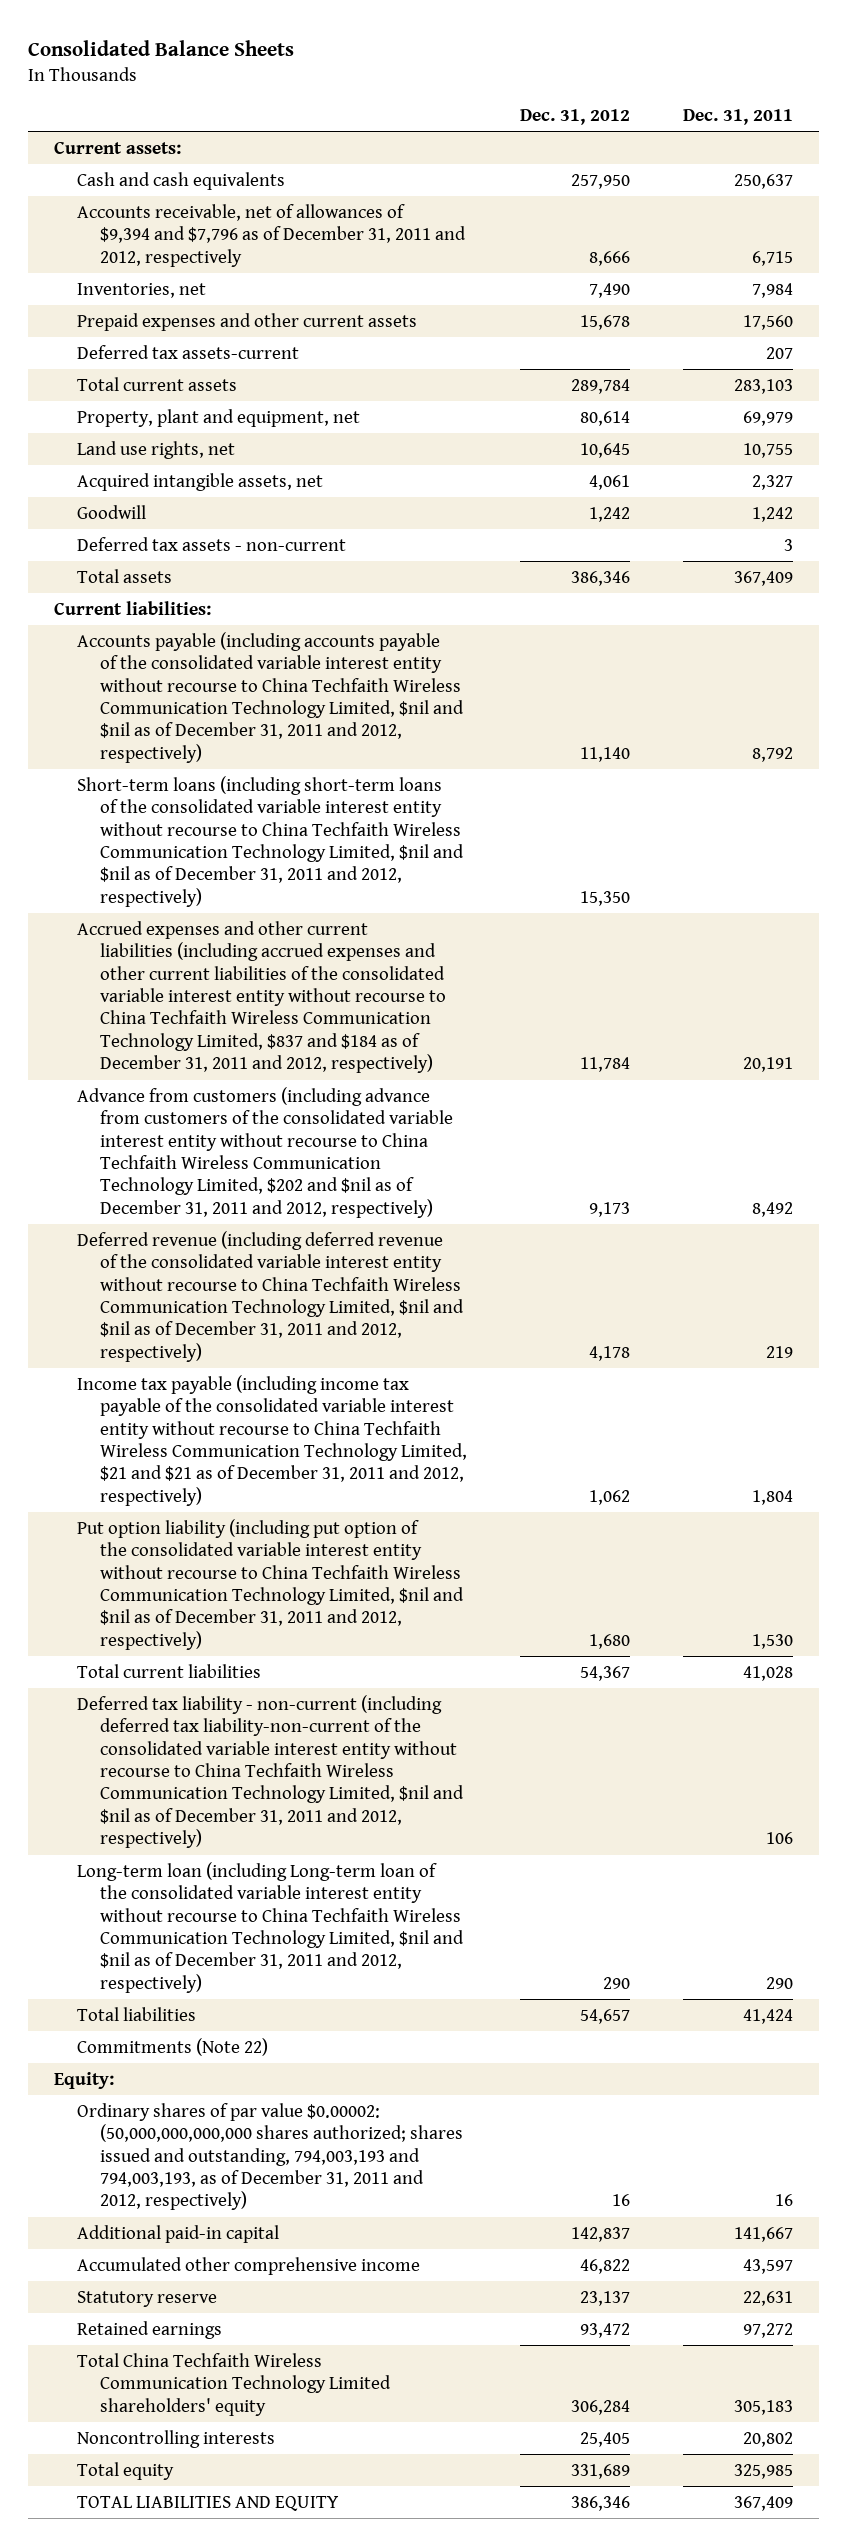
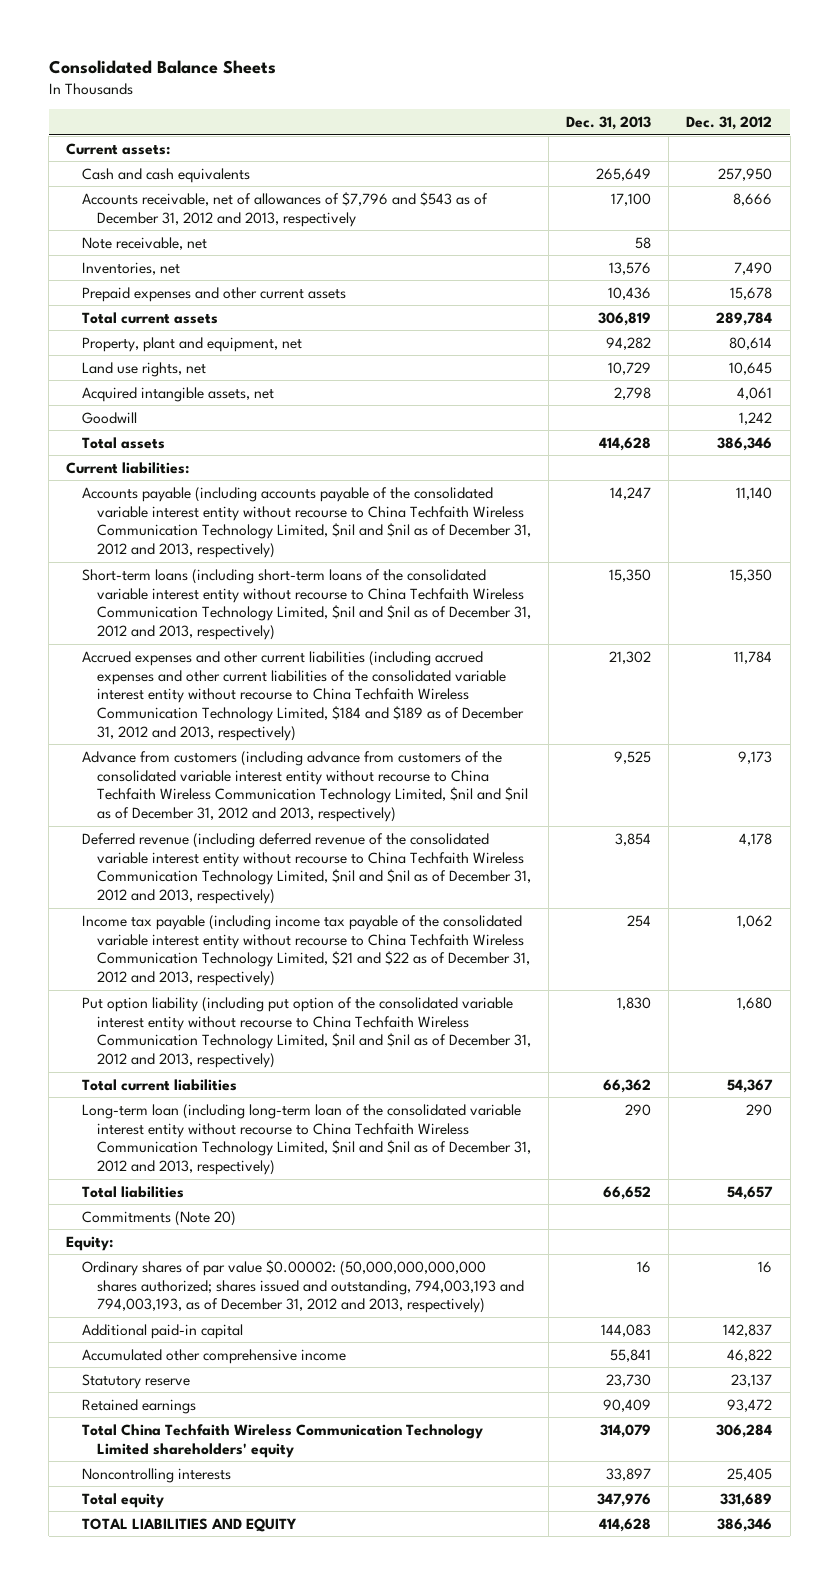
[682,108,793,125] Dec. 31, 2011 -> none
none -> [566,116,652,131] Dec. 31, 2013
[77,203,466,267] Accounts receivable, net of allowances of $9,394 and $7,796 as of December 31, 2011 and 2012, respectively -> [81,191,488,227] Accounts receivable, net of allowances of $7,796 and $543 as of December 31, 2012 and 2013, respectively
none -> [81,236,207,250] Note receivable, net
[77,344,300,359] Deferred tax assets-current -> none
[77,536,347,551] Deferred tax assets - non-current -> none
[77,631,464,763] Accounts payable (including accounts payable of the consolidated variable interest entity without recourse to China Techfaith Wireless Communication Technology Limited, $nil and $nil as of December 31, 2011 and 2012, respectively) -> [81,486,531,559] Accounts payable (including accounts payable of the consolidated variable interest entity without recourse to China Techfaith Wireless Communication Technology Limited, $nil and $nil as of December 31, 2012 and 2013, respectively)
[77,775,464,907] Short-term loans (including short-term loans of the consolidated variable interest entity without recourse to China Techfaith Wireless Communication Technology Limited, $nil and $nil as of December 31, 2011 and 2012, respectively) -> [81,568,531,641] Short-term loans (including short-term loans of the consolidated variable interest entity without recourse to China Techfaith Wireless Communication Technology Limited, $nil and $nil as of December 31, 2012 and 2013, respectively)
[77,920,446,1074] Accrued expenses and other current liabilities (including accrued expenses and other current liabilities of the consolidated variable interest entity without recourse to China Techfaith Wireless Communication Technology Limited, $837 and $184 as of December 31, 2011 and 2012, respectively) -> [81,650,524,741] Accrued expenses and other current liabilities (including accrued expenses and other current liabilities of the consolidated variable interest entity without recourse to China Techfaith Wireless Communication Technology Limited, $184 and $189 as of December 31, 2012 and 2013, respectively)
[77,1086,453,1218] Advance from customers (including advance from customers of the consolidated variable interest entity without recourse to China Techfaith Wireless Communication Technology Limited, $202 and $nil as of December 31, 2011 and 2012, respectively) -> [81,750,528,823] Advance from customers (including advance from customers of the consolidated variable interest entity without recourse to China Techfaith Wireless Communication Technology Limited, $nil and $nil as of December 31, 2012 and 2013, respectively)
[77,1230,464,1362] Deferred revenue (including deferred revenue of the consolidated variable interest entity without recourse to China Techfaith Wireless Communication Technology Limited, $nil and $nil as of December 31, 2011 and 2012, respectively) -> [81,832,531,905] Deferred revenue (including deferred revenue of the consolidated variable interest entity without recourse to China Techfaith Wireless Communication Technology Limited, $nil and $nil as of December 31, 2012 and 2013, respectively)
[77,1374,467,1506] Income tax payable (including income tax payable of the consolidated variable interest entity without recourse to China Techfaith Wireless Communication Technology Limited, $21 and $21 as of December 31, 2011 and 2012, respectively) -> [81,914,530,987] Income tax payable (including income tax payable of the consolidated variable interest entity without recourse to China Techfaith Wireless Communication Technology Limited, $21 and $22 as of December 31, 2012 and 2013, respectively)
[77,1518,464,1650] Put option liability (including put option of the consolidated variable interest entity without recourse to China Techfaith Wireless Communication Technology Limited, $nil and $nil as of December 31, 2011 and 2012, respectively) -> [81,996,531,1069] Put option liability (including put option of the consolidated variable interest entity without recourse to China Techfaith Wireless Communication Technology Limited, $nil and $nil as of December 31, 2012 and 2013, respectively)
[77,1694,464,1849] Deferred tax liability - non-current (including deferred tax liability-non-current of the consolidated variable interest entity without recourse to China Techfaith Wireless Communication Technology Limited, $nil and $nil as of December 31, 2011 and 2012, respectively) -> none
[77,1861,464,1993] Long-term loan (including Long-term loan of the consolidated variable interest entity without recourse to China Techfaith Wireless Communication Technology Limited, $nil and $nil as of December 31, 2011 and 2012, respectively) -> [81,1103,531,1176] Long-term loan (including long-term loan of the consolidated variable interest entity without recourse to China Techfaith Wireless Communication Technology Limited, $nil and $nil as of December 31, 2012 and 2013, respectively)
[77,2037,269,2056] Commitments (Note 22) -> [81,1210,236,1226] Commitments (Note 20)
[77,2102,463,2211] Ordinary shares of par value $0.00002: (50,000,000,000,000 shares authorized; shares issued and outstanding, 794,003,193 and 794,003,193, as of December 31, 2011 and 2012, respectively) -> [81,1259,524,1314] Ordinary shares of par value $0.00002: (50,000,000,000,000 shares authorized; shares issued and outstanding, 794,003,193 and 794,003,193, as of December 31, 2012 and 2013, respectively)

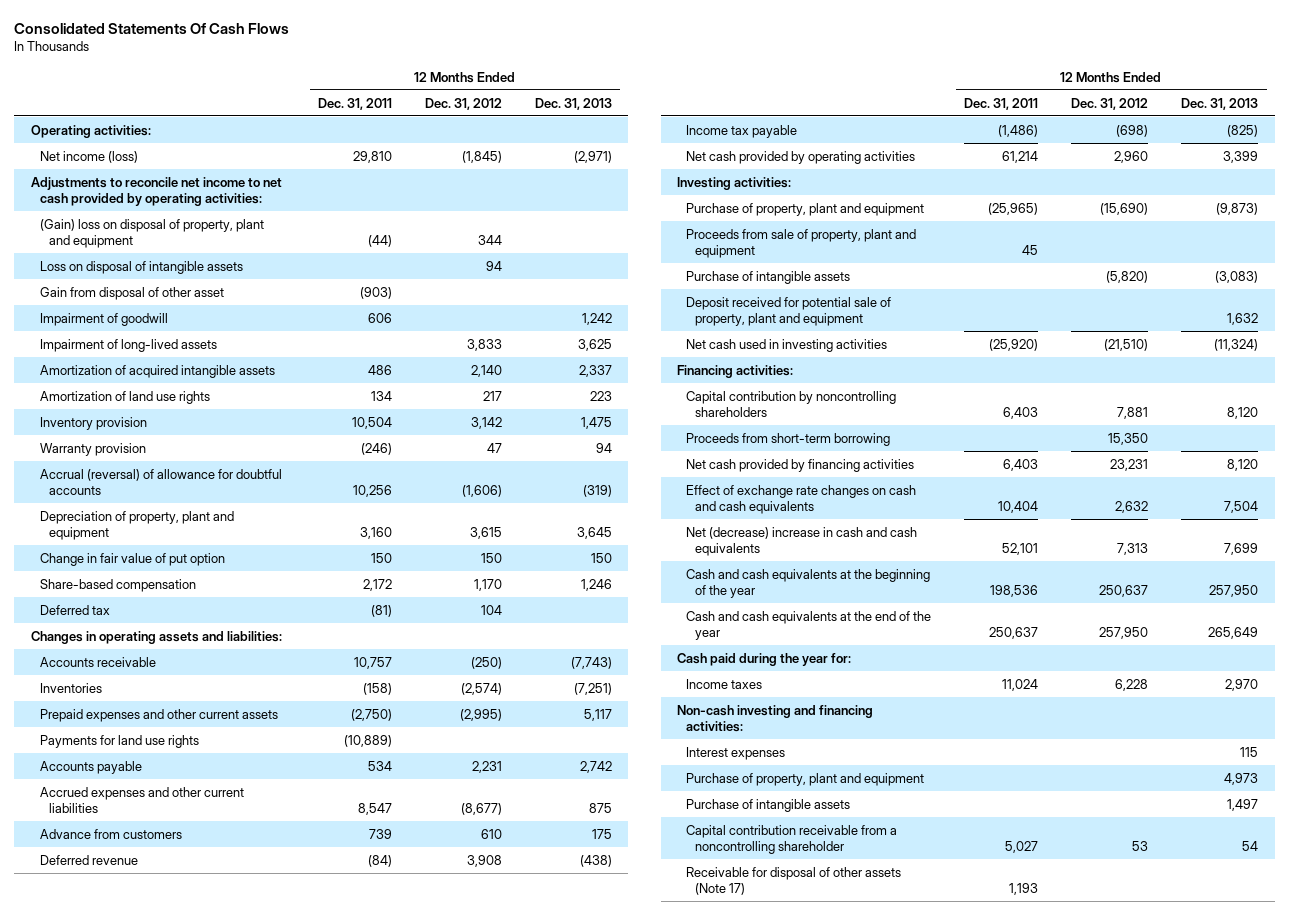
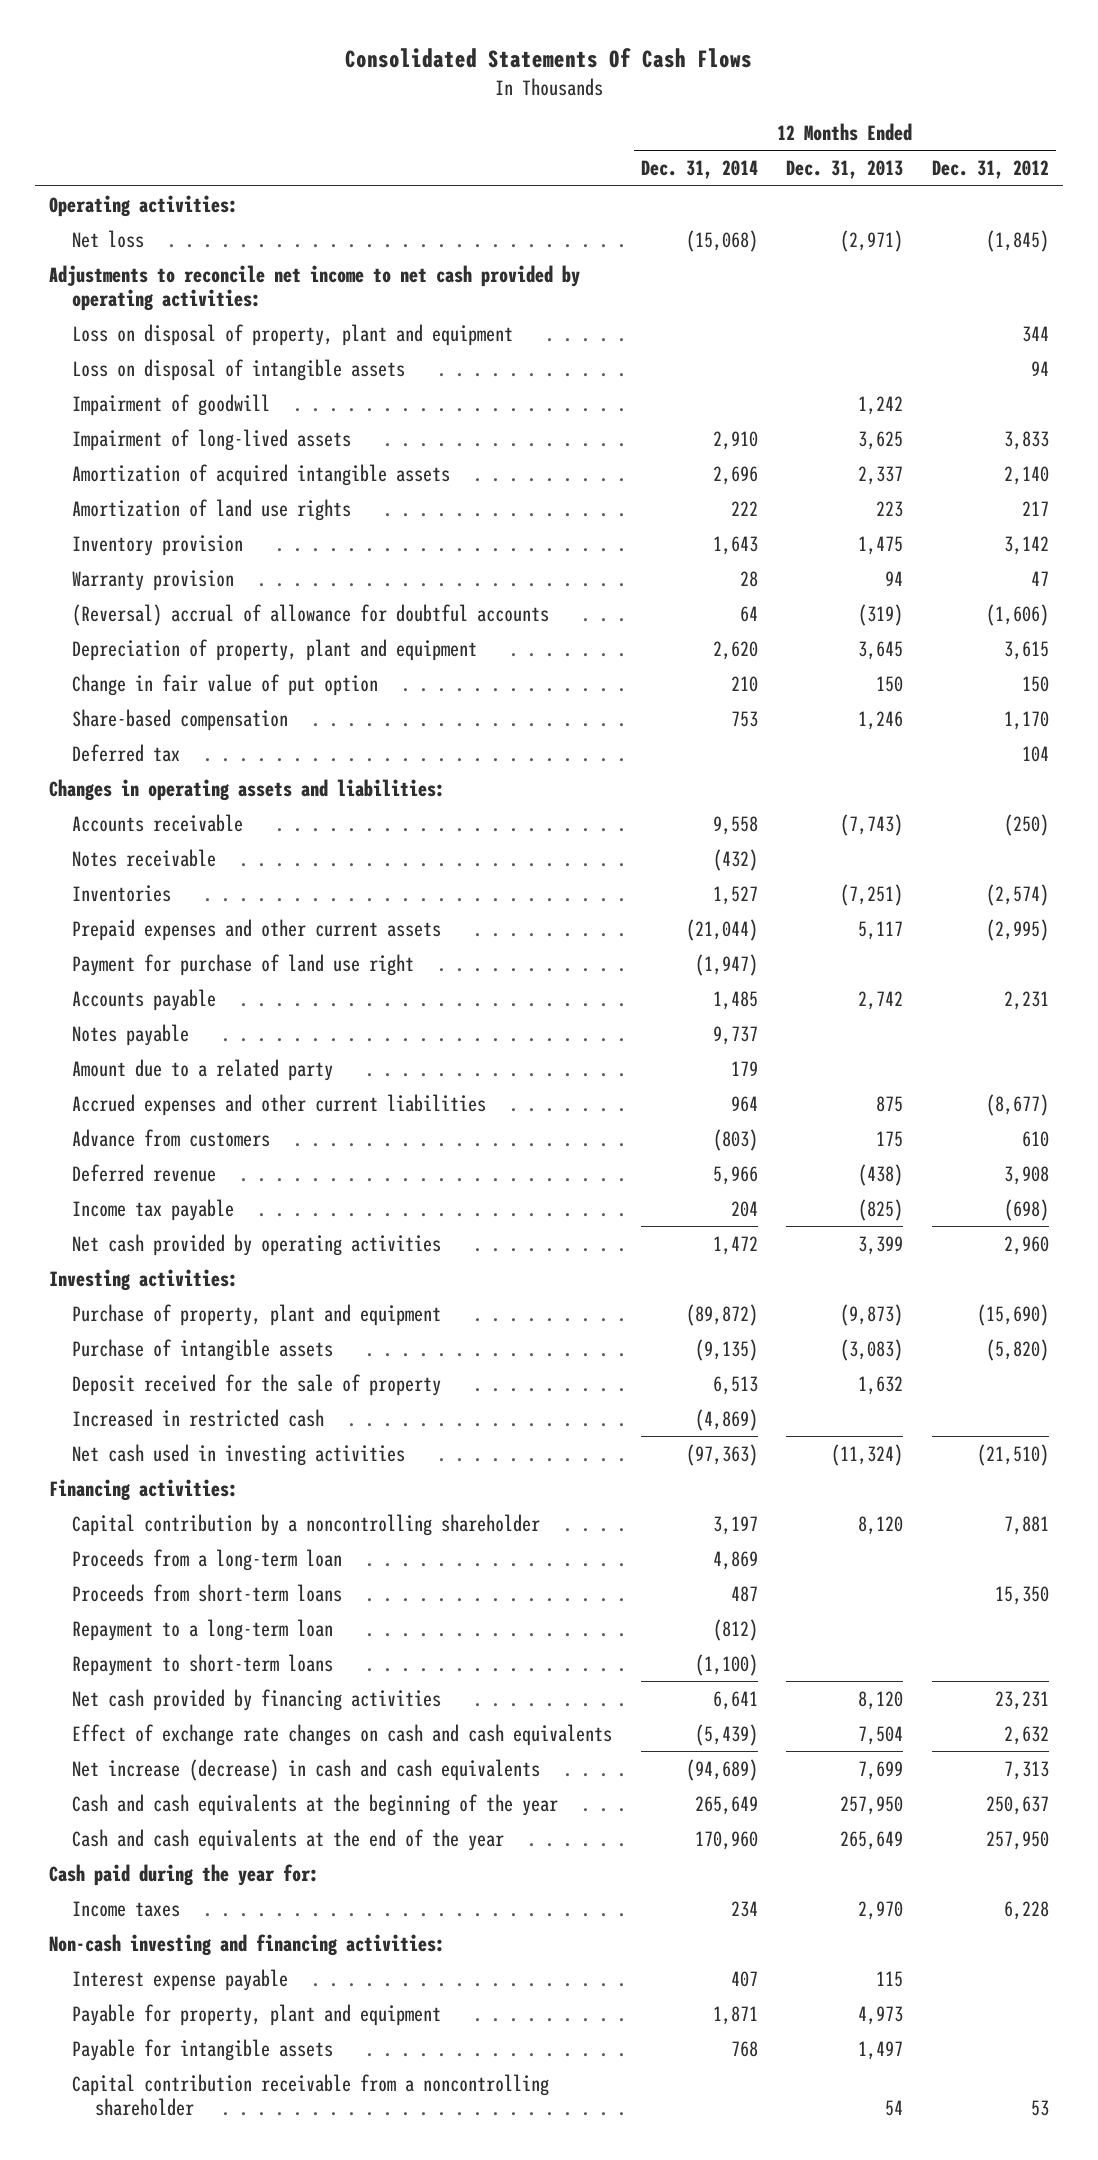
[317,97,392,110] Dec. 31, 2011 -> none
none -> [640,160,758,180] Dec. 31, 2014
[39,150,138,163] Net income (loss) -> [72,229,145,248] Net loss
[39,218,264,249] (Gain) loss on disposal of property, plant and equipment -> [72,323,514,346] Loss on disposal of property, plant and equipment
[39,286,224,300] Gain from disposal of other asset -> none
[39,468,282,496] Accrual (reversal) of allowance for doubtful accounts -> [72,603,550,626] (Reversal) accrual of allowance for doubtful accounts
none -> [72,848,217,867] Notes receivable
[39,734,199,748] Payments for land use rights -> [72,953,415,976] Payment for purchase of land use right
none -> [72,1023,190,1046] Notes payable
none -> [72,1058,334,1081] Amount due to a related party
[686,228,917,259] Proceeds from sale of property, plant and equipment -> none
[686,296,892,327] Deposit received for potential sale of property, plant and equipment -> [72,1373,442,1396] Deposit received for the sale of property
none -> [72,1408,325,1427] Increased in restricted cash
[686,390,897,418] Capital contribution by noncontrolling shareholders -> [72,1513,541,1536] Capital contribution by a noncontrolling shareholder
none -> [72,1548,343,1571] Proceeds from a long-term loan
[686,432,891,446] Proceeds from short-term borrowing -> [72,1583,343,1602] Proceeds from short-term loans
none -> [72,1618,334,1641] Repayment to a long-term loan
none -> [72,1653,334,1676] Repayment to short-term loans
[686,526,918,557] Net (decrease) increase in cash and cash equivalents -> [72,1758,541,1781] Net increase (decrease) in cash and cash equivalents
[686,746,786,760] Interest expenses -> [72,1968,289,1991] Interest expense payable
[686,772,925,786] Purchase of property, plant and equipment -> [72,2003,442,2026] Payable for property, plant and equipment
[686,798,851,812] Purchase of intangible assets -> [72,2038,334,2061] Payable for intangible assets
[686,866,902,896] Receivable for disposal of other assets (Note 17) -> none

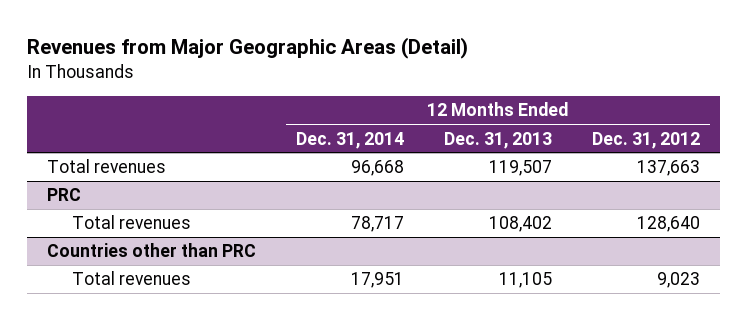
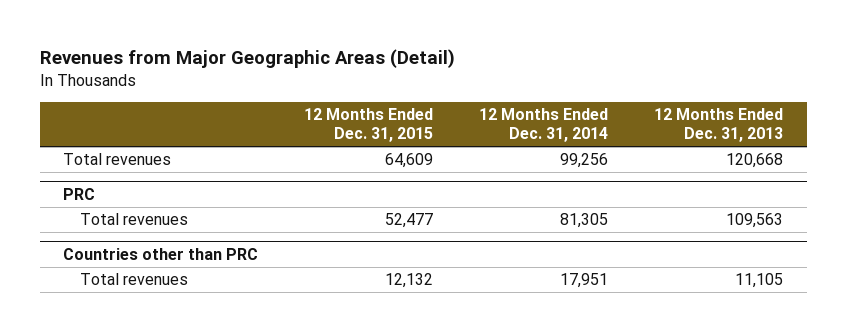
[591,131,700,149] Dec. 31, 2012 -> none
none -> [303,108,433,143] 12 Months Ended Dec. 31, 2015
[350,160,404,177] 96,668 -> [560,153,609,169] 99,256
[488,160,552,177] 119,507 -> [726,153,784,169] 120,668
[350,216,404,233] 78,717 -> [560,213,609,229] 81,305
[488,216,552,233] 108,402 -> [726,213,784,229] 109,563

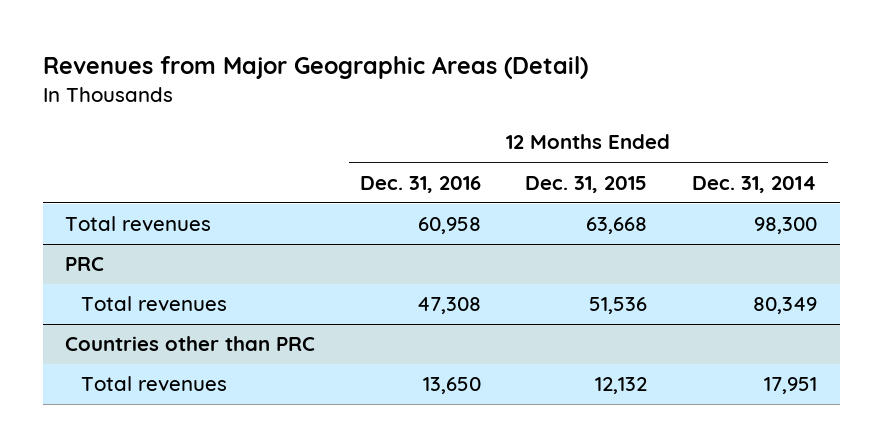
[654,108,784,143] 12 Months Ended Dec. 31, 2013 -> none
none -> [359,175,481,193] Dec. 31, 2016
[384,153,433,169] 64,609 -> [586,217,648,235] 63,668
[560,153,609,169] 99,256 -> [754,217,818,235] 98,300
[384,213,433,229] 52,477 -> [589,297,648,315] 51,536
[560,213,609,229] 81,305 -> [753,297,818,315] 80,349

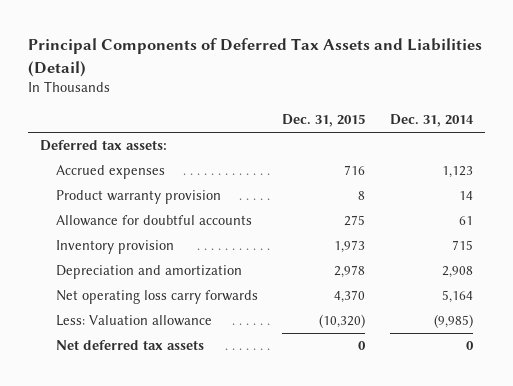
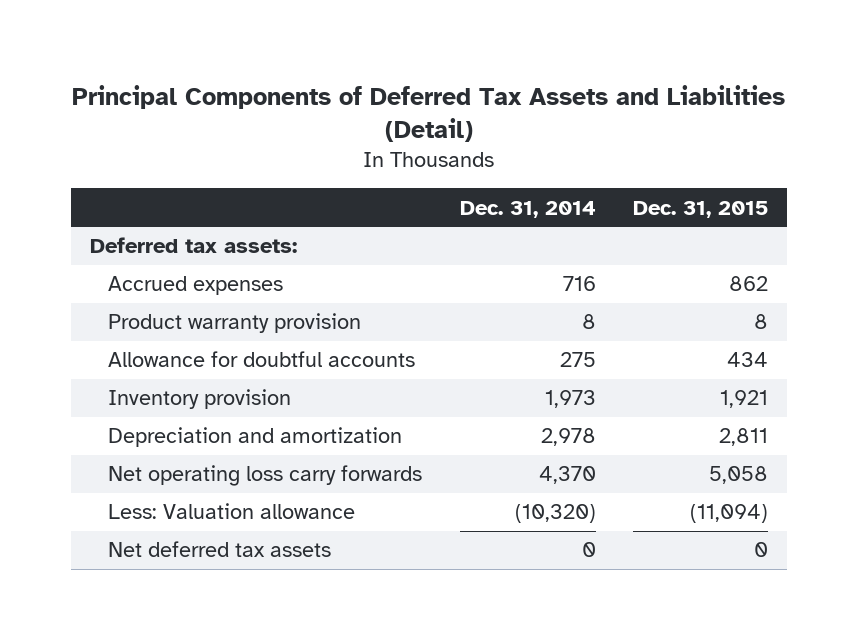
[344,165,366,176] 716 -> [729,276,769,292] 862
[441,166,473,179] 1,123 -> [562,276,596,292] 716
[458,191,473,201] 14 -> [581,314,596,330] 8
[344,215,366,227] 275 -> [727,352,769,368] 434
[458,216,473,226] 61 -> [559,352,596,368] 275
[334,240,366,254] 1,973 -> [720,390,769,409] 1,921
[451,240,473,251] 715 -> [544,390,596,409] 1,973
[334,265,366,279] 2,978 -> [719,428,769,447] 2,811
[441,266,473,279] 2,908 -> [540,428,596,447] 2,978
[334,290,366,304] 4,370 -> [709,466,769,485] 5,058
[441,290,473,304] 5,164 -> [538,466,596,485] 4,370
[319,314,366,329] (10,320) -> [690,504,769,524] (11,094)
[433,314,473,329] (9,985) -> [514,504,596,524] (10,320)

